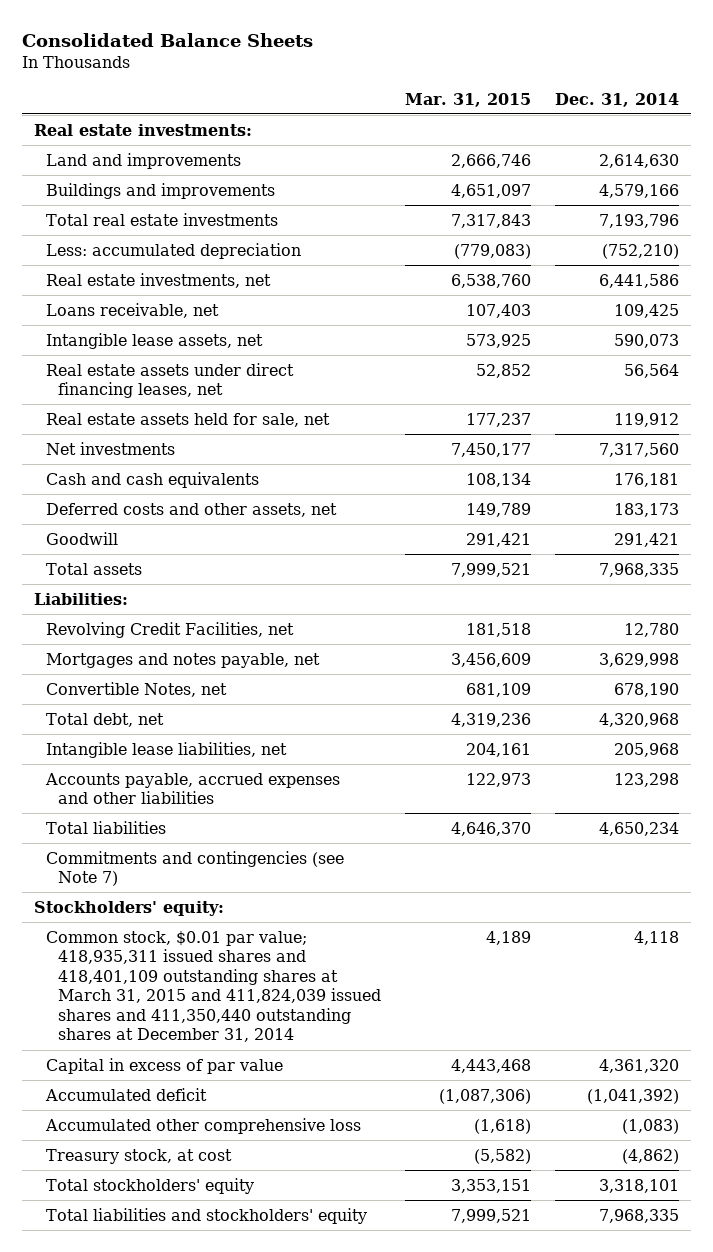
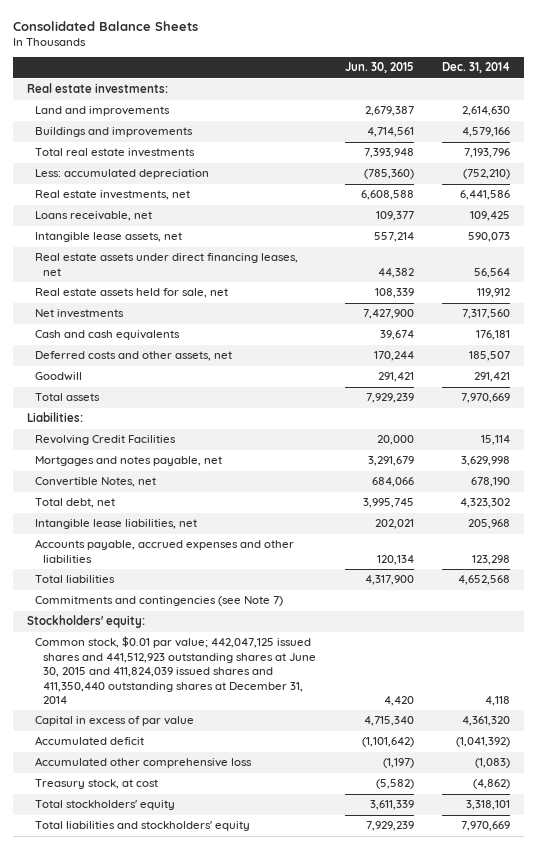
[404,92,531,107] Mar. 31, 2015 -> none
none -> [344,62,414,74] Jun. 30, 2015
[613,502,679,517] 183,173 -> [469,351,511,362] 185,507
[598,562,679,577] 7,968,335 -> [461,393,511,404] 7,970,669
[45,621,294,638] Revolving Credit Facilities, net -> [35,435,177,446] Revolving Credit Facilities
[623,622,679,637] 12,780 -> [481,435,511,446] 15,114
[598,712,679,727] 4,320,968 -> [460,498,511,509] 4,323,302
[598,821,679,836] 4,650,234 -> [458,575,511,586] 4,652,568
[45,930,381,1043] Common stock, $0.01 par value; 418,935,311 issued shares and 418,401,109 outstanding shares at March 31, 2015 and 411,824,039 issued shares and 411,350,440 outstanding shares at December 31, 2014 -> [35,636,317,705] Common stock, $0.01 par value; 442,047,125 issued shares and 441,512,923 outstanding shares at June 30, 2015 and 411,824,039 issued shares and 411,350,440 outstanding shares at December 31, 2014
[598,1208,679,1223] 7,968,335 -> [461,821,511,832] 7,970,669

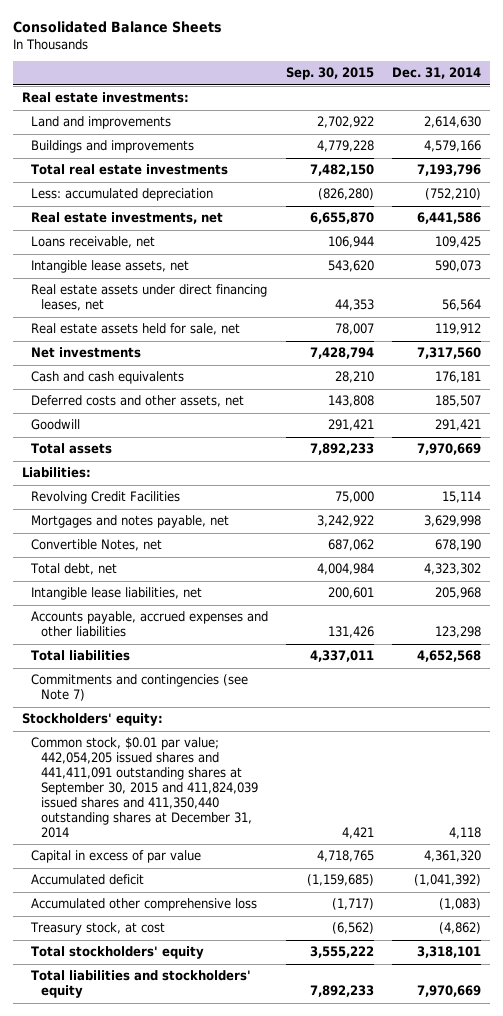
[344,62,414,74] Jun. 30, 2015 -> none
none -> [286,67,375,81] Sep. 30, 2015
[35,636,317,705] Common stock, $0.01 par value; 442,047,125 issued shares and 441,512,923 outstanding shares at June 30, 2015 and 411,824,039 issued shares and 411,350,440 outstanding shares at December 31, 2014 -> [31,737,258,839] Common stock, $0.01 par value; 442,054,205 issued shares and 441,411,091 outstanding shares at September 30, 2015 and 411,824,039 issued shares and 411,350,440 outstanding shares at December 31, 2014

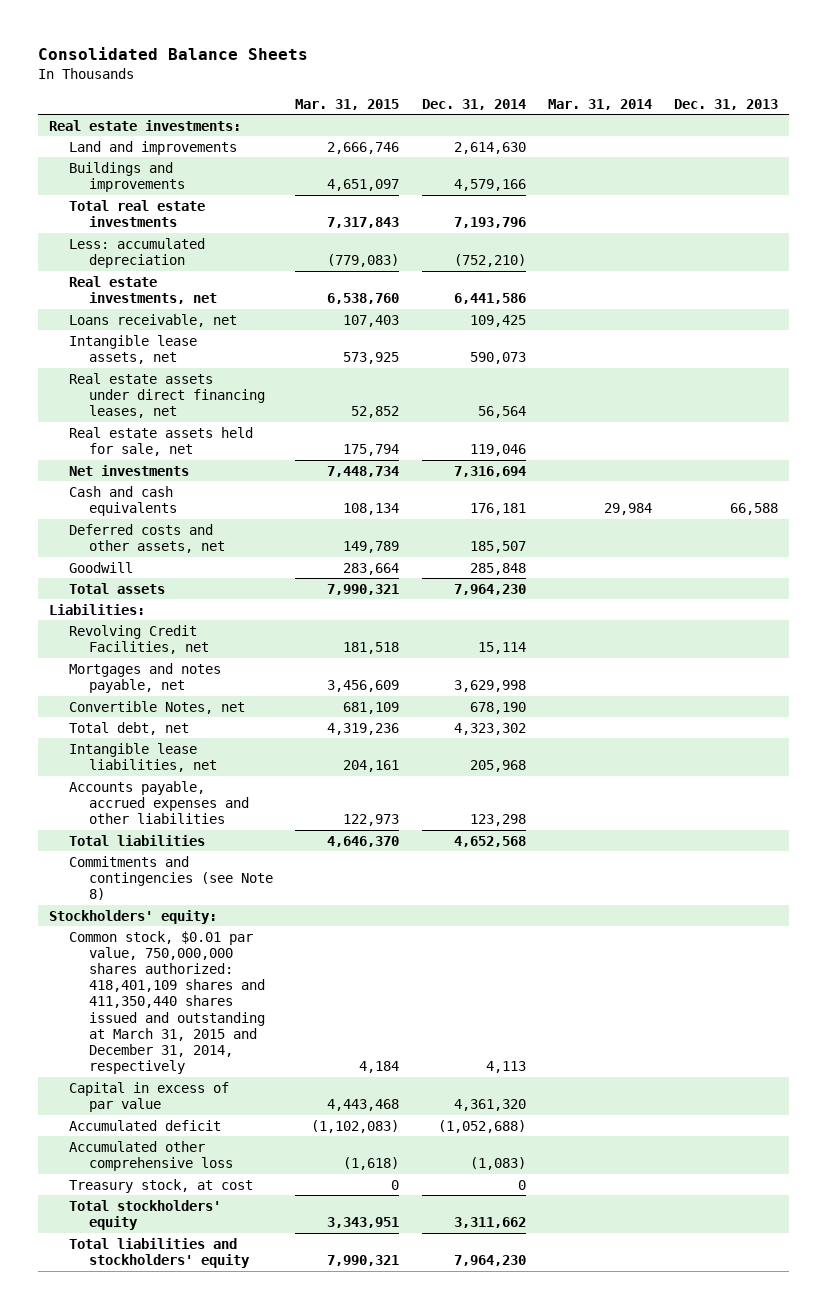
[286,67,375,81] Sep. 30, 2015 -> none
none -> [295,98,400,110] Mar. 31, 2015
none -> [547,98,652,110] Mar. 31, 2014
none -> [673,98,778,110] Dec. 31, 2013
[435,323,482,336] 119,912 -> [469,443,526,456] 119,046
[417,347,482,360] 7,317,560 -> [453,465,526,477] 7,316,694
[435,419,482,432] 291,421 -> [469,562,526,575] 285,848
[417,443,482,456] 7,970,669 -> [453,583,526,595] 7,964,230
[31,491,181,505] Revolving Credit Facilities -> [69,624,210,654] Revolving Credit Facilities, net
[31,674,249,702] Commitments and contingencies (see Note 7) -> [69,855,274,901] Commitments and contingencies (see Note 8)
[31,737,258,839] Common stock, $0.01 par value; 442,054,205 issued shares and 441,411,091 outstanding shares at September 30, 2015 and 411,824,039 issued shares and 411,350,440 outstanding shares at December 31, 2014 -> [69,930,266,1075] Common stock, $0.01 par value, 750,000,000 shares authorized: 418,401,109 shares and 411,350,440 shares issued and outstanding at March 31, 2015 and December 31, 2014, respectively
[449,827,482,840] 4,118 -> [485,1061,526,1074] 4,113
[414,874,482,887] (1,041,392) -> [437,1119,526,1133] (1,052,688)
[439,922,482,935] (4,862) -> [517,1179,526,1190] 0
[417,946,482,959] 3,318,101 -> [453,1216,526,1228] 3,311,662
[417,985,482,998] 7,970,669 -> [453,1254,526,1266] 7,964,230

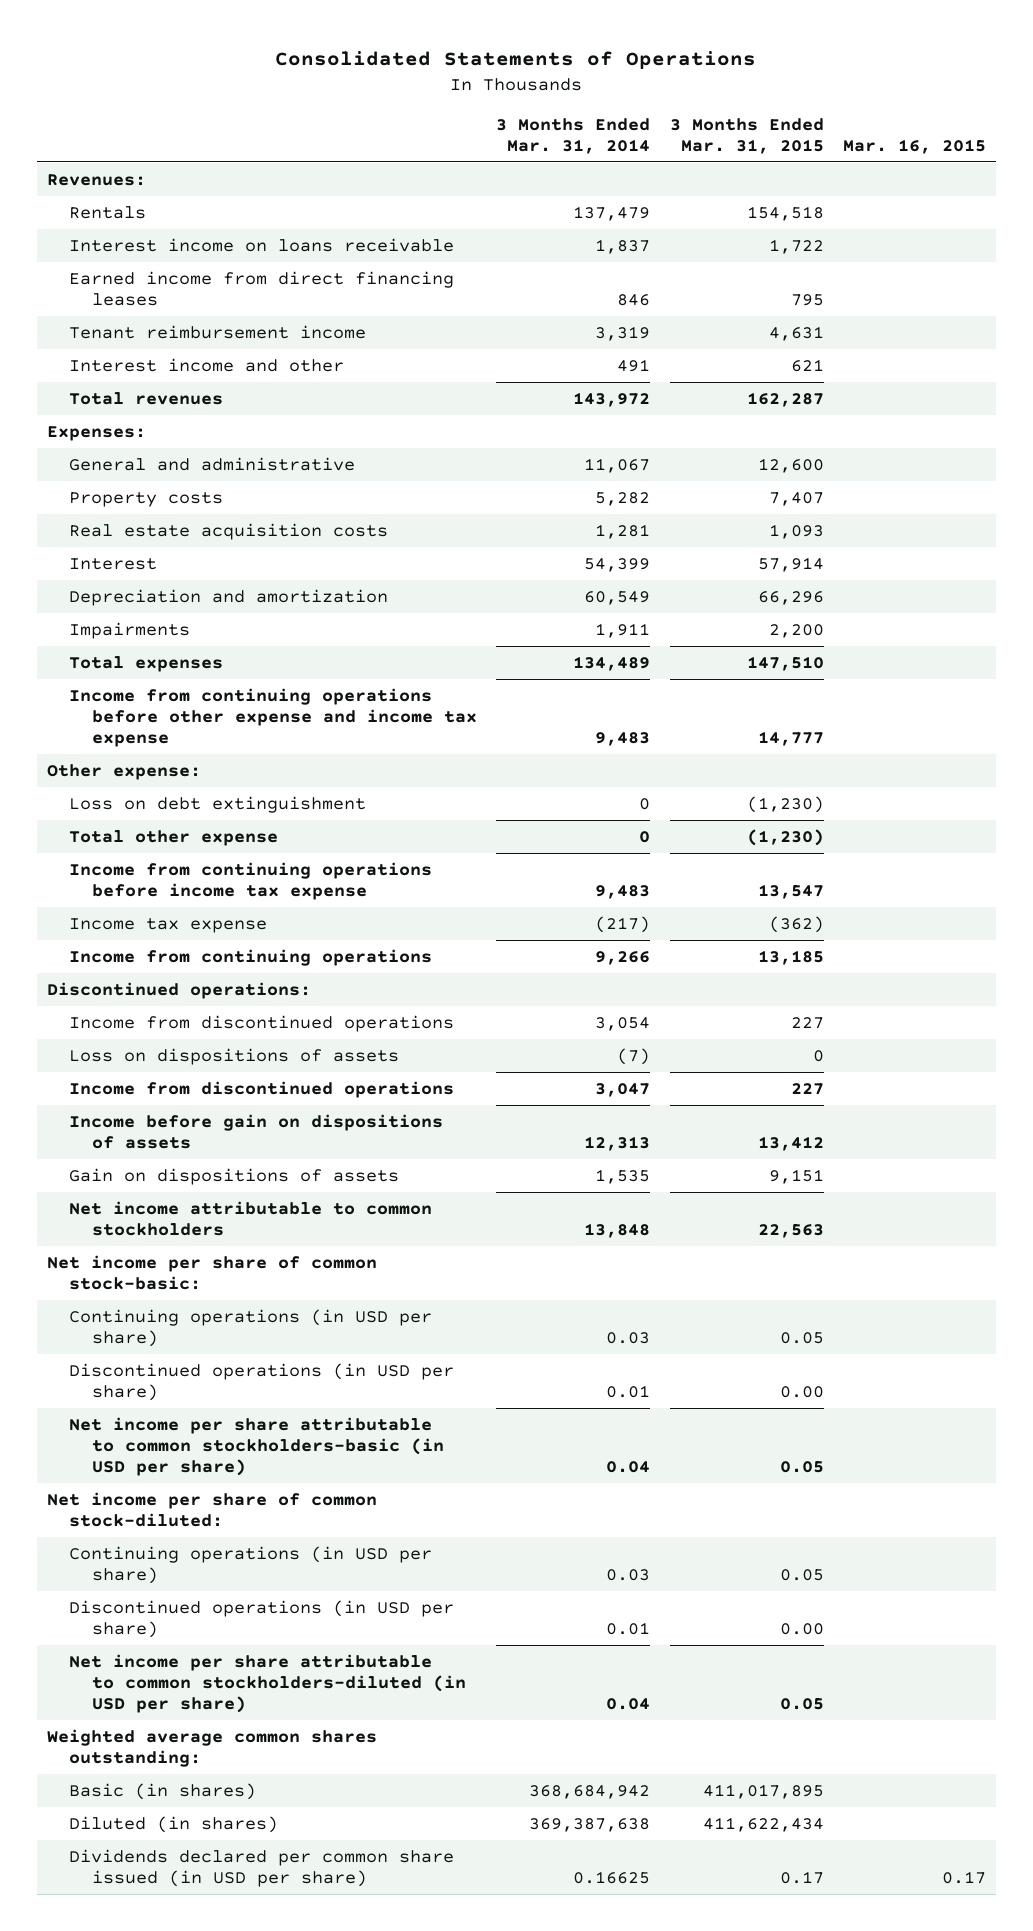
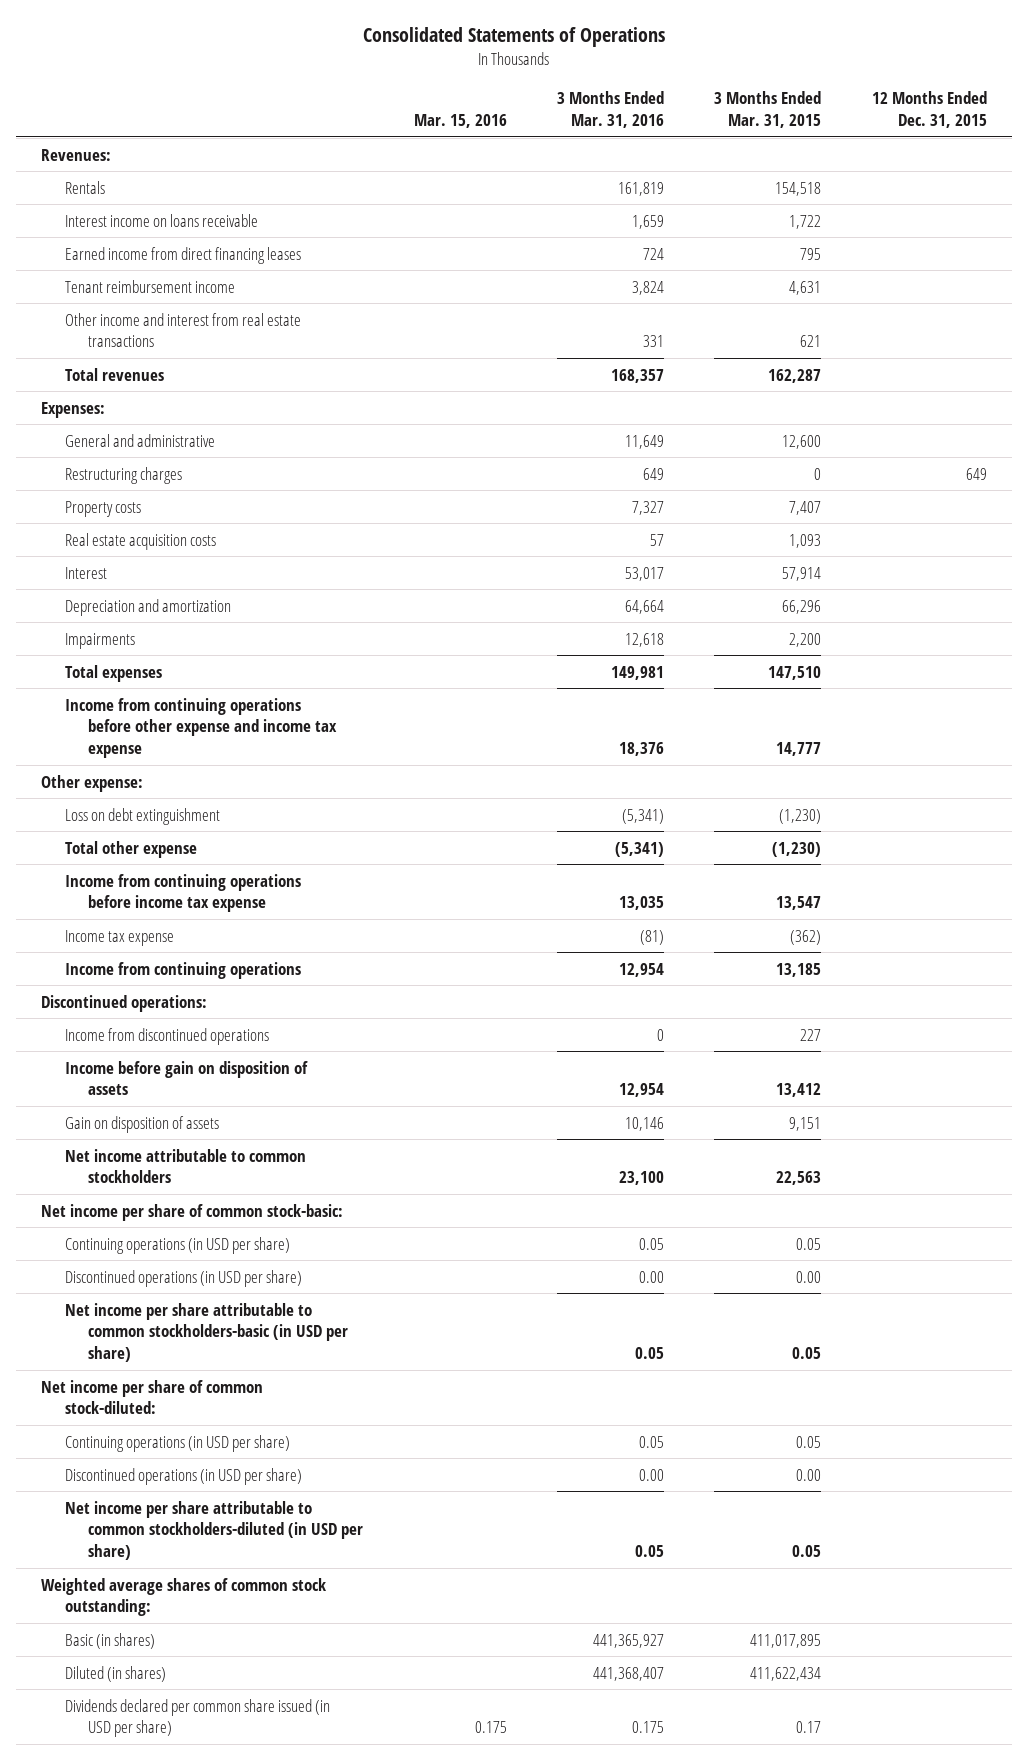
[496,117,651,155] 3 Months Ended Mar. 31, 2014 -> none
[843,139,987,155] Mar. 16, 2015 -> none
none -> [413,114,507,129] Mar. 15, 2016
none -> [557,91,665,129] 3 Months Ended Mar. 31, 2016
none -> [871,91,987,129] 12 Months Ended Dec. 31, 2015
[69,357,345,372] Interest income and other -> [64,312,301,348] Other income and interest from real estate transactions
none -> [64,466,182,484] Restructuring charges
[69,1047,400,1065] Loss on dispositions of assets -> none
[69,1080,455,1098] Income from discontinued operations -> none
[69,1113,444,1149] Income before gain on dispositions of assets -> [64,1060,308,1096] Income before gain on disposition of assets
[69,1167,400,1185] Gain on dispositions of assets -> [64,1115,219,1133] Gain on disposition of assets
[46,1728,377,1767] Weighted average common shares outstanding: -> [40,1577,326,1617] Weighted average shares of common stock outstanding:

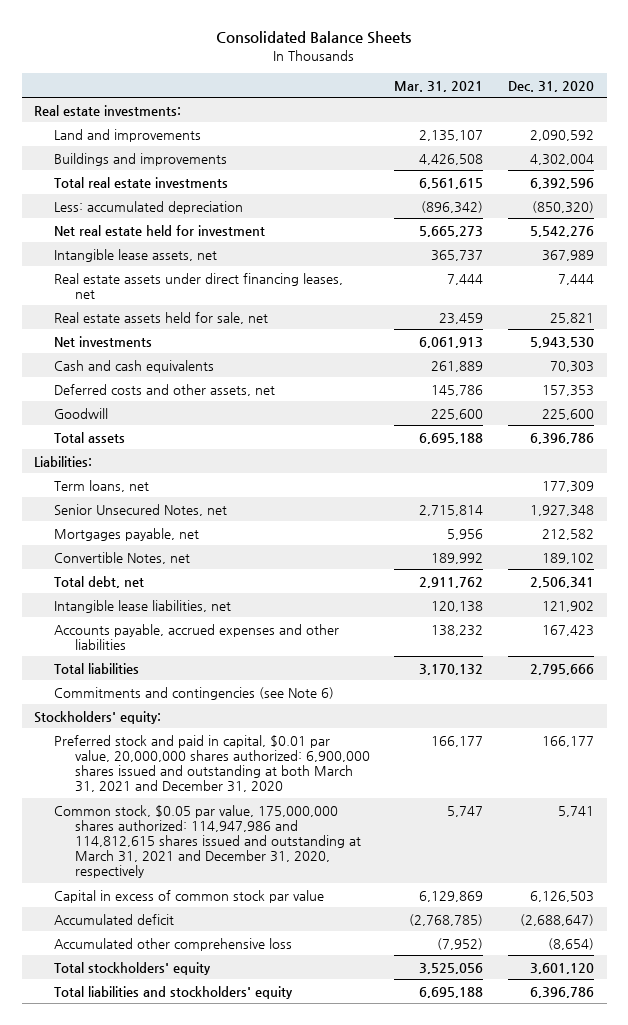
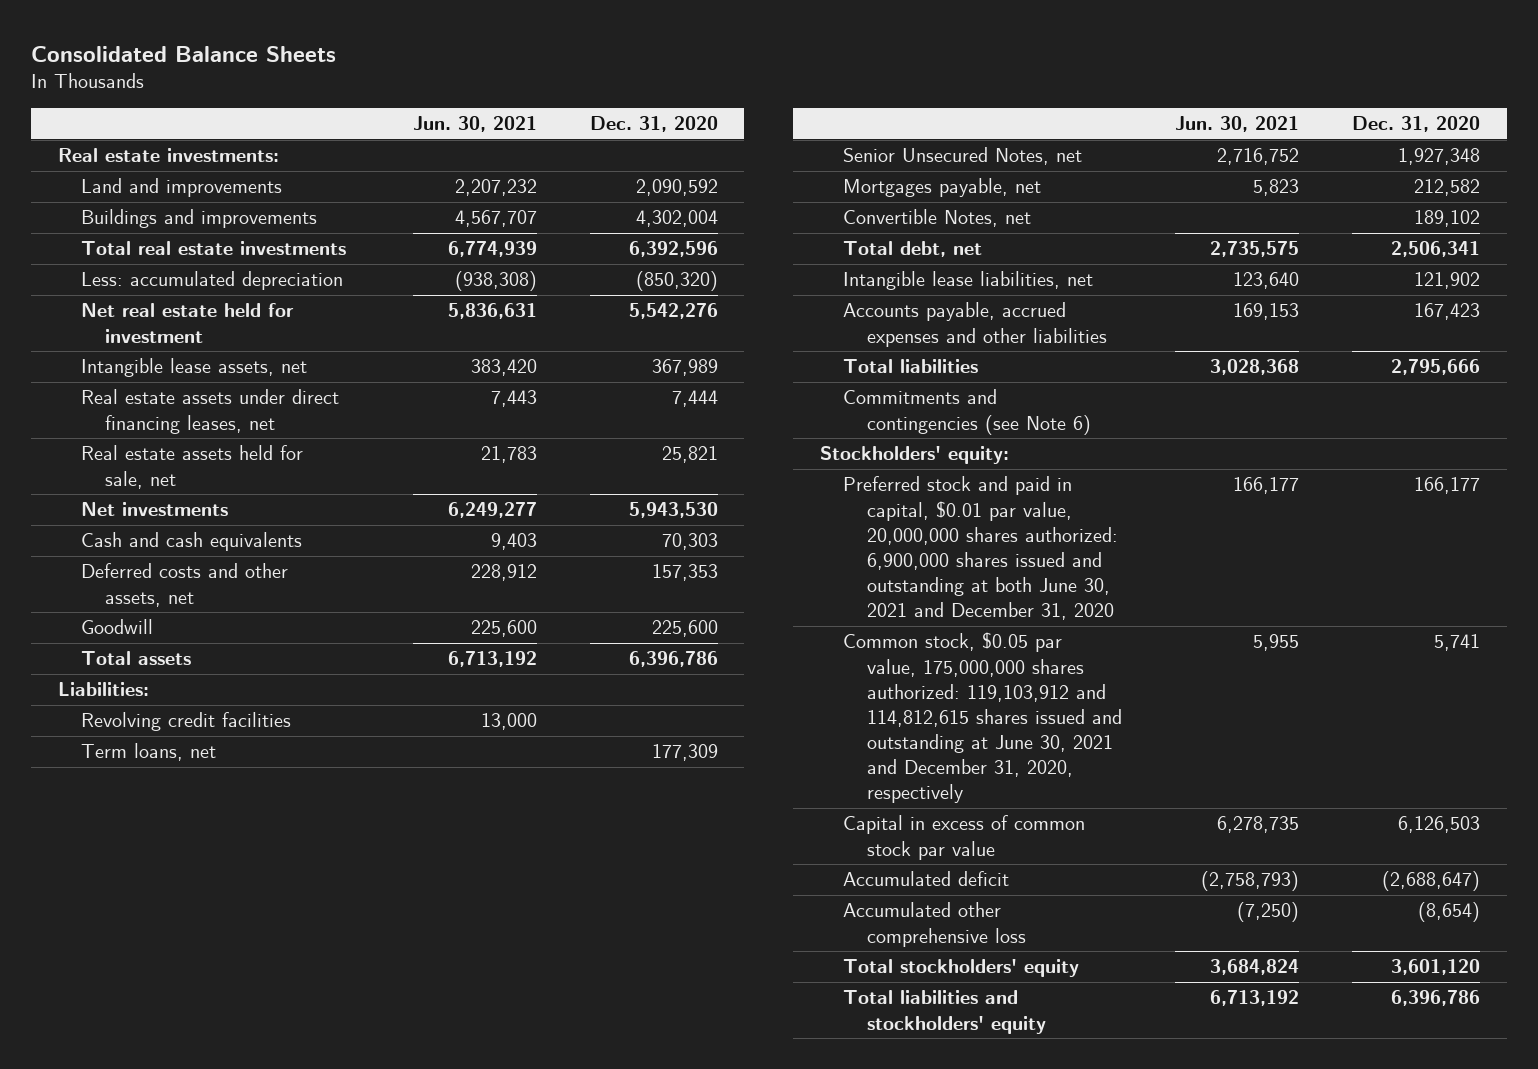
[394,80,484,92] Mar. 31, 2021 -> none
none -> [412,115,537,132] Jun. 30, 2021
none -> [81,712,292,732] Revolving credit facilities
[54,734,370,792] Preferred stock and paid in capital, $0.01 par value, 20,000,000 shares authorized: 6,900,000 shares issued and outstanding at both March 31, 2021 and December 31, 2020 -> [843,476,1118,621] Preferred stock and paid in capital, $0.01 par value, 20,000,000 shares authorized: 6,900,000 shares issued and outstanding at both June 30, 2021 and December 31, 2020
[54,804,361,879] Common stock, $0.05 par value, 175,000,000 shares authorized: 114,947,986 and 114,812,615 shares issued and outstanding at March 31, 2021 and December 31, 2020, respectively -> [843,632,1122,804] Common stock, $0.05 par value, 175,000,000 shares authorized: 119,103,912 and 114,812,615 shares issued and outstanding at June 30, 2021 and December 31, 2020, respectively

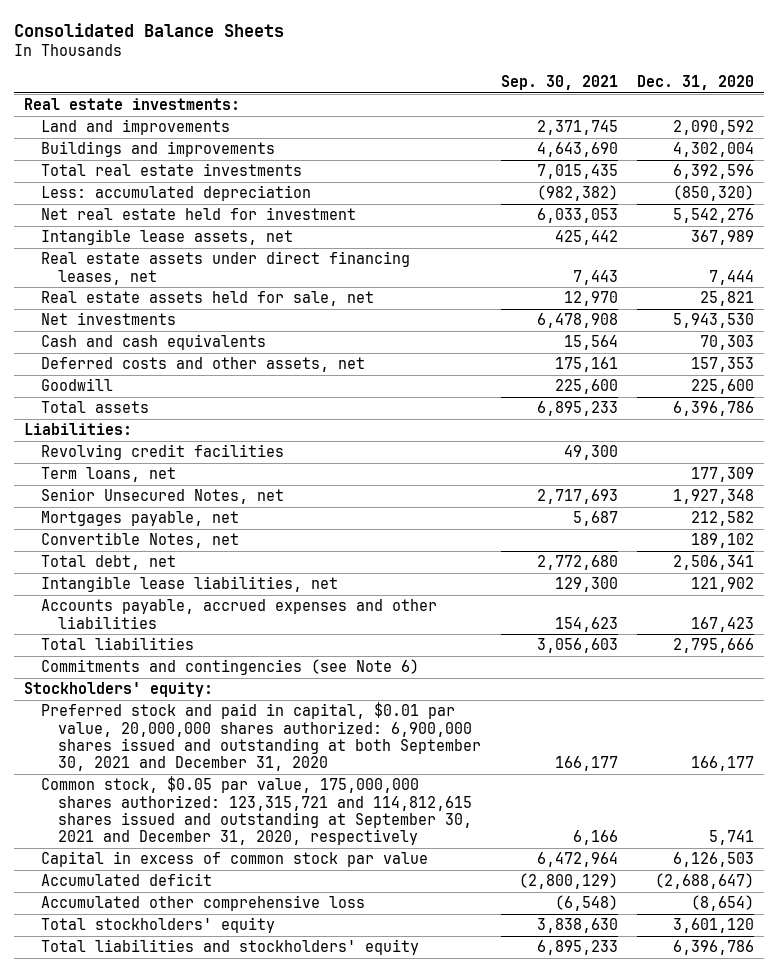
[412,115,537,132] Jun. 30, 2021 -> none
none -> [500,74,618,90] Sep. 30, 2021
[843,476,1118,621] Preferred stock and paid in capital, $0.01 par value, 20,000,000 shares authorized: 6,900,000 shares issued and outstanding at both June 30, 2021 and December 31, 2020 -> [40,702,481,771] Preferred stock and paid in capital, $0.01 par value, 20,000,000 shares authorized: 6,900,000 shares issued and outstanding at both September 30, 2021 and December 31, 2020
[843,632,1122,804] Common stock, $0.05 par value, 175,000,000 shares authorized: 119,103,912 and 114,812,615 shares issued and outstanding at June 30, 2021 and December 31, 2020, respectively -> [40,776,472,845] Common stock, $0.05 par value, 175,000,000 shares authorized: 123,315,721 and 114,812,615 shares issued and outstanding at September 30, 2021 and December 31, 2020, respectively

